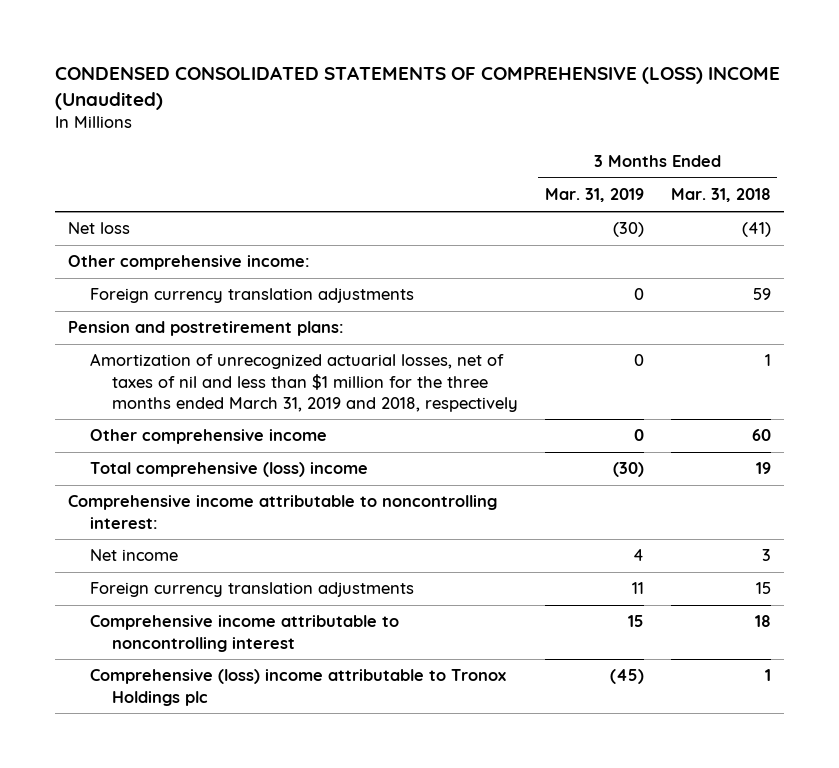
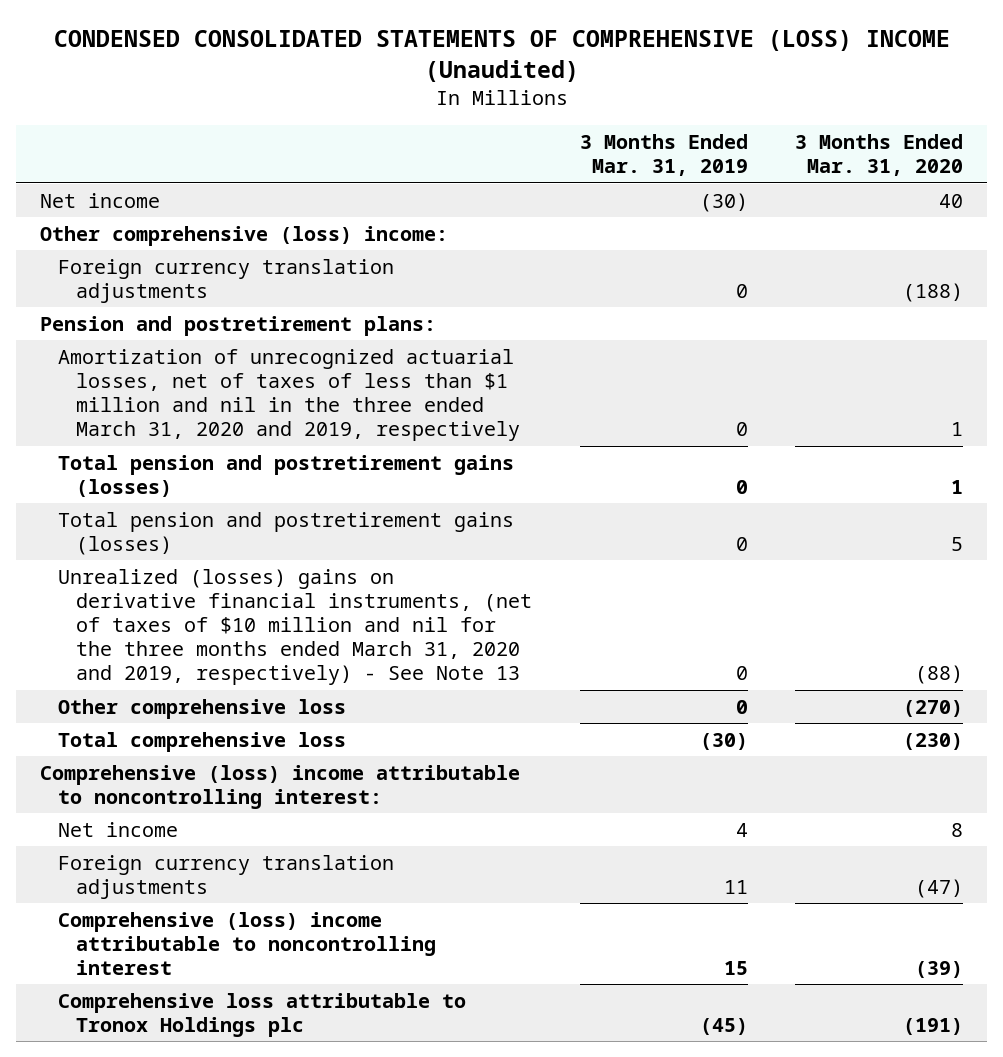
[670,188,771,203] Mar. 31, 2018 -> none
none -> [795,134,964,177] 3 Months Ended Mar. 31, 2020
[68,222,131,235] Net loss -> [39,192,160,208] Net income
[68,255,311,271] Other comprehensive income: -> [39,225,448,246] Other comprehensive (loss) income:
[89,353,518,412] Amortization of unrecognized actuarial losses, net of taxes of nil and less than $1 million for the three months ended March 31, 2019 and 2018, respectively -> [58,348,521,442] Amortization of unrecognized actuarial losses, net of taxes of less than $1 million and nil in the three ended March 31, 2020 and 2019, respectively
none -> [58,454,515,497] Total pension and postretirement gains (losses)
none -> [58,511,515,555] Total pension and postretirement gains (losses)
none -> [58,568,533,686] Unrealized (losses) gains on derivative financial instruments, (net of taxes of $10 million and nil for the three months ended March 31, 2020 and 2019, respectively) - See Note 13
[89,429,327,445] Other comprehensive income -> [58,698,347,719] Other comprehensive loss
[89,462,368,478] Total comprehensive (loss) income -> [58,731,347,752] Total comprehensive loss
[68,495,498,529] Comprehensive income attributable to noncontrolling interest: -> [39,764,520,809] Comprehensive (loss) income attributable to noncontrolling interest:
[89,615,399,652] Comprehensive income attributable to noncontrolling interest -> [58,911,437,976] Comprehensive (loss) income attributable to noncontrolling interest
[89,669,506,706] Comprehensive (loss) income attributable to Tronox Holdings plc -> [58,992,467,1037] Comprehensive loss attributable to Tronox Holdings plc

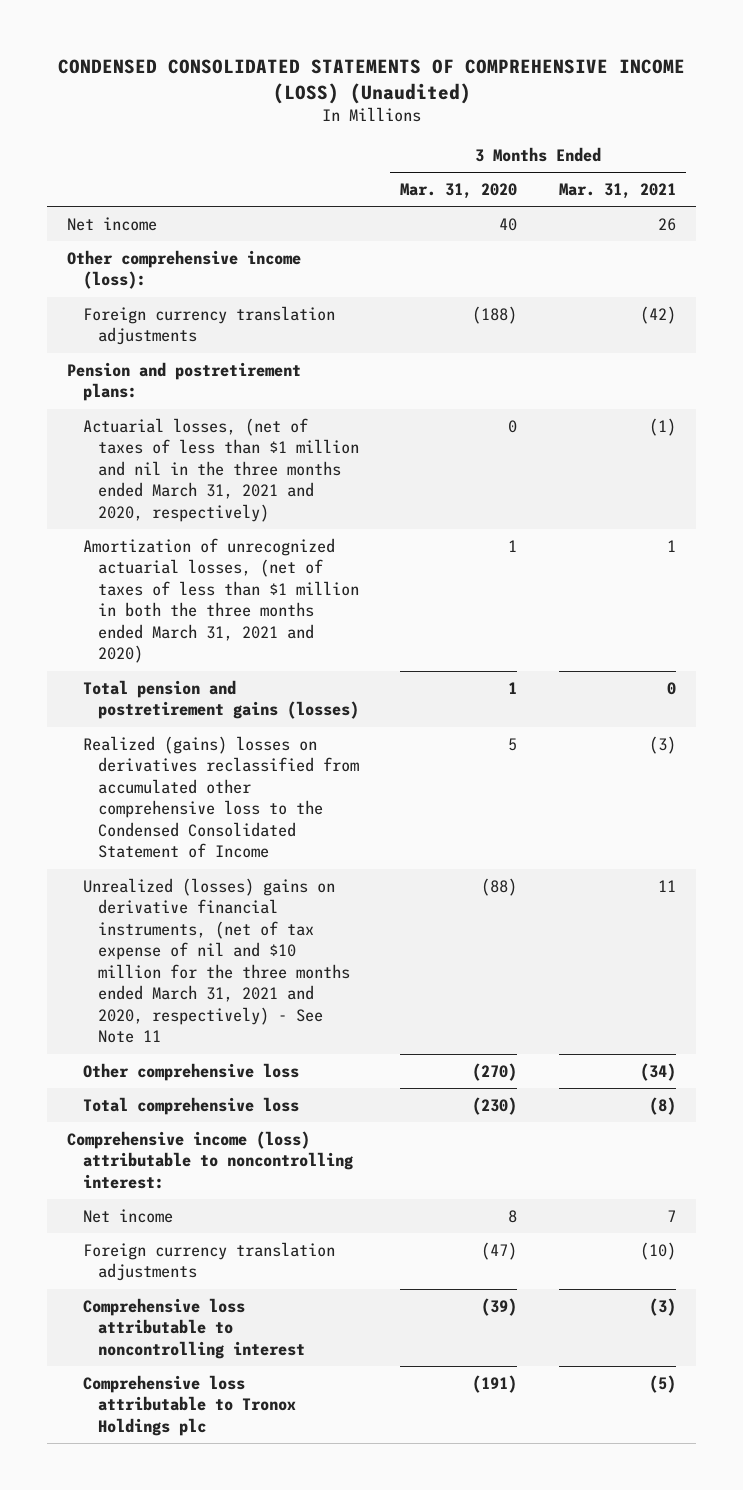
[53,30,950,83] CONDENSED CONSOLIDATED STATEMENTS OF COMPREHENSIVE (LOSS) INCOME (Unaudited) -> [57,58,685,104] CONDENSED CONSOLIDATED STATEMENTS OF COMPREHENSIVE INCOME (LOSS) (Unaudited)
[579,134,748,177] 3 Months Ended Mar. 31, 2019 -> none
none -> [558,183,676,200] Mar. 31, 2021
[39,225,448,246] Other comprehensive (loss) income: -> [67,249,302,290] Other comprehensive income (loss):
none -> [82,417,359,522] Actuarial losses, (net of taxes of less than $1 million and nil in the three months ended March 31, 2021 and 2020, respectively)
[58,348,521,442] Amortization of unrecognized actuarial losses, net of taxes of less than $1 million and nil in the three ended March 31, 2020 and 2019, respectively -> [82,537,359,664] Amortization of unrecognized actuarial losses, (net of taxes of less than $1 million in both the three months ended March 31, 2021 and 2020)
[58,511,515,555] Total pension and postretirement gains (losses) -> [82,735,359,859] Realized (gains) losses on derivatives reclassified from accumulated other comprehensive loss to the Condensed Consolidated Statement of Income
[58,568,533,686] Unrealized (losses) gains on derivative financial instruments, (net of taxes of $10 million and nil for the three months ended March 31, 2020 and 2019, respectively) - See Note 13 -> [82,877,350,1044] Unrealized (losses) gains on derivative financial instruments, (net of tax expense of nil and $10 million for the three months ended March 31, 2021 and 2020, respectively) - See Note 11
[39,764,520,809] Comprehensive (loss) income attributable to noncontrolling interest: -> [67,1130,353,1189] Comprehensive income (loss) attributable to noncontrolling interest:
[58,911,437,976] Comprehensive (loss) income attributable to noncontrolling interest -> [82,1297,305,1359] Comprehensive loss attributable to noncontrolling interest

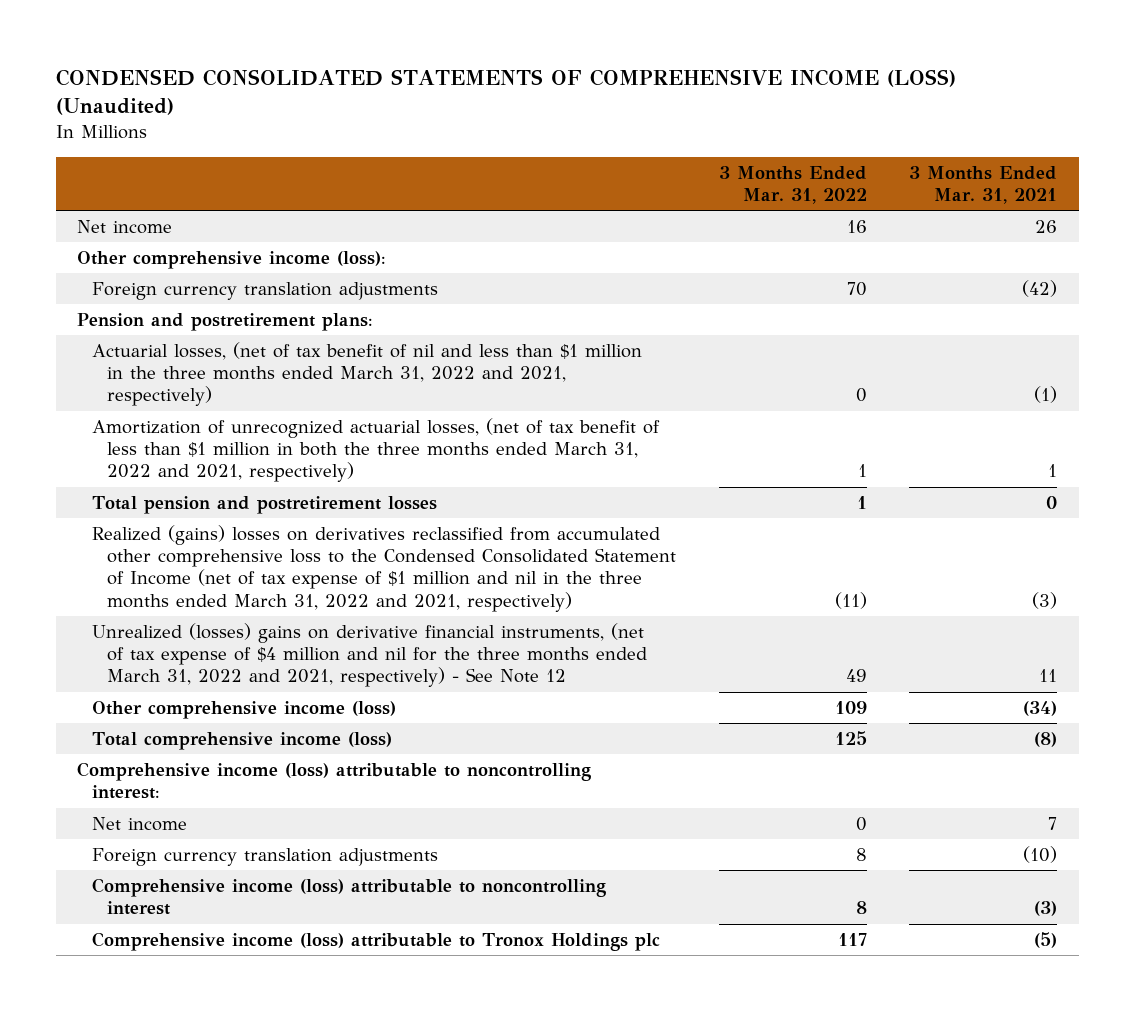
[400,183,518,200] Mar. 31, 2020 -> none
none -> [718,165,867,204] 3 Months Ended Mar. 31, 2022
[82,417,359,522] Actuarial losses, (net of taxes of less than $1 million and nil in the three months ended March 31, 2021 and 2020, respectively) -> [92,342,643,407] Actuarial losses, (net of tax benefit of nil and less than $1 million in the three months ended March 31, 2022 and 2021, respectively)
[82,537,359,664] Amortization of unrecognized actuarial losses, (net of taxes of less than $1 million in both the three months ended March 31, 2021 and 2020) -> [92,418,661,483] Amortization of unrecognized actuarial losses, (net of tax benefit of less than $1 million in both the three months ended March 31, 2022 and 2021, respectively)
[82,679,359,720] Total pension and postretirement gains (losses) -> [92,496,438,515] Total pension and postretirement losses
[82,735,359,859] Realized (gains) losses on derivatives reclassified from accumulated other comprehensive loss to the Condensed Consolidated Statement of Income -> [92,525,677,612] Realized (gains) losses on derivatives reclassified from accumulated other comprehensive loss to the Condensed Consolidated Statement of Income (net of tax expense of $1 million and nil in the three months ended March 31, 2022 and 2021, respectively)
[82,877,350,1044] Unrealized (losses) gains on derivative financial instruments, (net of tax expense of nil and $10 million for the three months ended March 31, 2021 and 2020, respectively) - See Note 11 -> [92,623,648,688] Unrealized (losses) gains on derivative financial instruments, (net of tax expense of $4 million and nil for the three months ended March 31, 2022 and 2021, respectively) - See Note 12
[82,1062,299,1081] Other comprehensive loss -> [92,701,397,720] Other comprehensive income (loss)
[82,1096,299,1115] Total comprehensive loss -> [92,732,393,751] Total comprehensive income (loss)
[82,1297,305,1359] Comprehensive loss attributable to noncontrolling interest -> [92,878,607,916] Comprehensive income (loss) attributable to noncontrolling interest
[82,1374,296,1436] Comprehensive loss attributable to Tronox Holdings plc -> [92,932,661,952] Comprehensive income (loss) attributable to Tronox Holdings plc

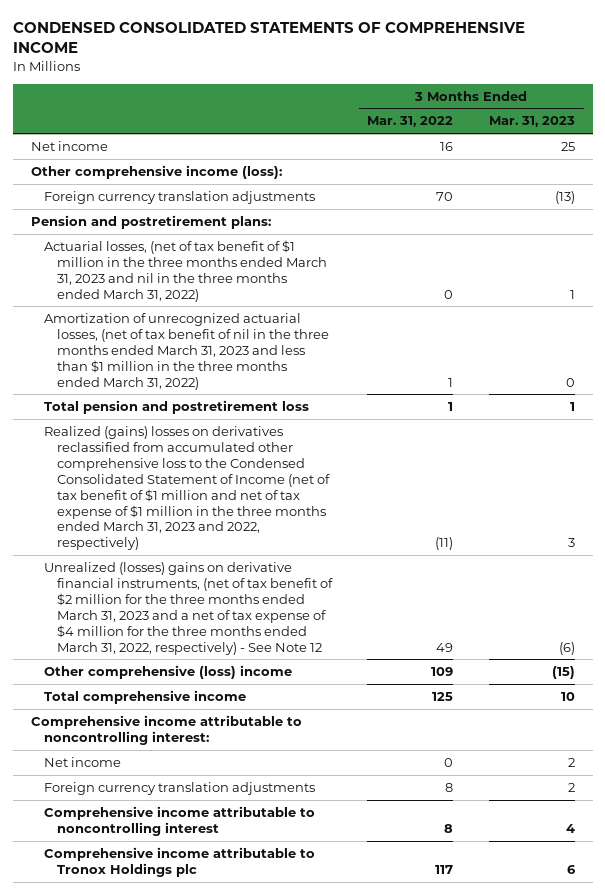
[56,68,957,116] CONDENSED CONSOLIDATED STATEMENTS OF COMPREHENSIVE INCOME (LOSS) (Unaudited) -> [12,22,525,54] CONDENSED CONSOLIDATED STATEMENTS OF COMPREHENSIVE INCOME
[909,165,1058,204] 3 Months Ended Mar. 31, 2021 -> none
none -> [488,116,575,128] Mar. 31, 2023
[92,342,643,407] Actuarial losses, (net of tax benefit of nil and less than $1 million in the three months ended March 31, 2022 and 2021, respectively) -> [43,239,327,302] Actuarial losses, (net of tax benefit of $1 million in the three months ended March 31, 2023 and nil in the three months ended March 31, 2022)
[92,418,661,483] Amortization of unrecognized actuarial losses, (net of tax benefit of less than $1 million in both the three months ended March 31, 2022 and 2021, respectively) -> [43,312,329,390] Amortization of unrecognized actuarial losses, (net of tax benefit of nil in the three months ended March 31, 2023 and less than $1 million in the three months ended March 31, 2022)
[92,496,438,515] Total pension and postretirement losses -> [43,399,309,414] Total pension and postretirement loss
[92,525,677,612] Realized (gains) losses on derivatives reclassified from accumulated other comprehensive loss to the Condensed Consolidated Statement of Income (net of tax expense of $1 million and nil in the three months ended March 31, 2022 and 2021, respectively) -> [43,425,330,551] Realized (gains) losses on derivatives reclassified from accumulated other comprehensive loss to the Condensed Consolidated Statement of Income (net of tax benefit of $1 million and net of tax expense of $1 million in the three months ended March 31, 2023 and 2022, respectively)
[92,623,648,688] Unrealized (losses) gains on derivative financial instruments, (net of tax expense of $4 million and nil for the three months ended March 31, 2022 and 2021, respectively) - See Note 12 -> [43,561,333,655] Unrealized (losses) gains on derivative financial instruments, (net of tax benefit of $2 million for the three months ended March 31, 2023 and a net of tax expense of $4 million for the three months ended March 31, 2022, respectively) - See Note 12
[92,701,397,720] Other comprehensive income (loss) -> [43,664,292,679] Other comprehensive (loss) income
[92,732,393,751] Total comprehensive income (loss) -> [43,689,246,704] Total comprehensive income
[77,762,592,800] Comprehensive income (loss) attributable to noncontrolling interest: -> [30,714,302,745] Comprehensive income attributable to noncontrolling interest:
[92,878,607,916] Comprehensive income (loss) attributable to noncontrolling interest -> [43,805,315,836] Comprehensive income attributable to noncontrolling interest
[92,932,661,952] Comprehensive income (loss) attributable to Tronox Holdings plc -> [43,846,315,877] Comprehensive income attributable to Tronox Holdings plc

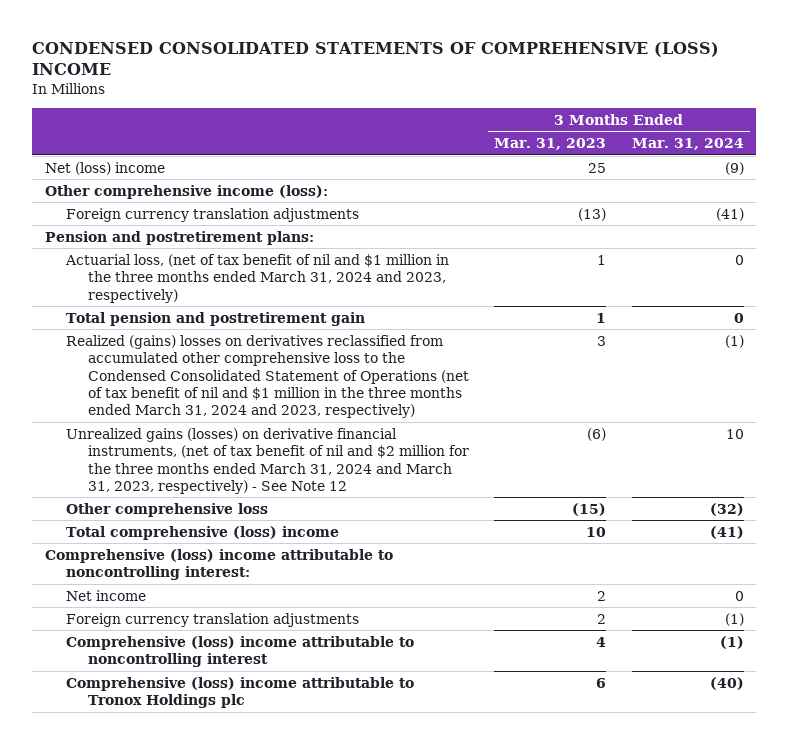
[12,22,525,54] CONDENSED CONSOLIDATED STATEMENTS OF COMPREHENSIVE INCOME -> [32,41,720,76] CONDENSED CONSOLIDATED STATEMENTS OF COMPREHENSIVE (LOSS) INCOME
[367,116,454,128] Mar. 31, 2022 -> none
none -> [631,137,744,150] Mar. 31, 2024
[30,140,108,151] Net income -> [44,161,165,175] Net (loss) income
[43,312,329,390] Amortization of unrecognized actuarial losses, (net of tax benefit of nil in the three months ended March 31, 2023 and less than $1 million in the three months ended March 31, 2022) -> none
[43,239,327,302] Actuarial losses, (net of tax benefit of $1 million in the three months ended March 31, 2023 and nil in the three months ended March 31, 2022) -> [65,253,450,303] Actuarial loss, (net of tax benefit of nil and $1 million in the three months ended March 31, 2024 and 2023, respectively)
[43,399,309,414] Total pension and postretirement loss -> [66,311,366,326] Total pension and postretirement gain
[43,425,330,551] Realized (gains) losses on derivatives reclassified from accumulated other comprehensive loss to the Condensed Consolidated Statement of Income (net of tax benefit of $1 million and net of tax expense of $1 million in the three months ended March 31, 2023 and 2022, respectively) -> [66,334,470,419] Realized (gains) losses on derivatives reclassified from accumulated other comprehensive loss to the Condensed Consolidated Statement of Operations (net of tax benefit of nil and $1 million in the three months ended March 31, 2024 and 2023, respectively)
[43,561,333,655] Unrealized (losses) gains on derivative financial instruments, (net of tax benefit of $2 million for the three months ended March 31, 2023 and a net of tax expense of $4 million for the three months ended March 31, 2022, respectively) - See Note 12 -> [66,427,470,494] Unrealized gains (losses) on derivative financial instruments, (net of tax benefit of nil and $2 million for the three months ended March 31, 2024 and March 31, 2023, respectively) - See Note 12
[43,664,292,679] Other comprehensive (loss) income -> [66,502,269,517] Other comprehensive loss
[43,689,246,704] Total comprehensive income -> [66,525,340,540] Total comprehensive (loss) income
[30,714,302,745] Comprehensive income attributable to noncontrolling interest: -> [44,548,393,581] Comprehensive (loss) income attributable to noncontrolling interest:
[43,805,315,836] Comprehensive income attributable to noncontrolling interest -> [66,635,415,668] Comprehensive (loss) income attributable to noncontrolling interest
[43,846,315,877] Comprehensive income attributable to Tronox Holdings plc -> [66,676,415,709] Comprehensive (loss) income attributable to Tronox Holdings plc

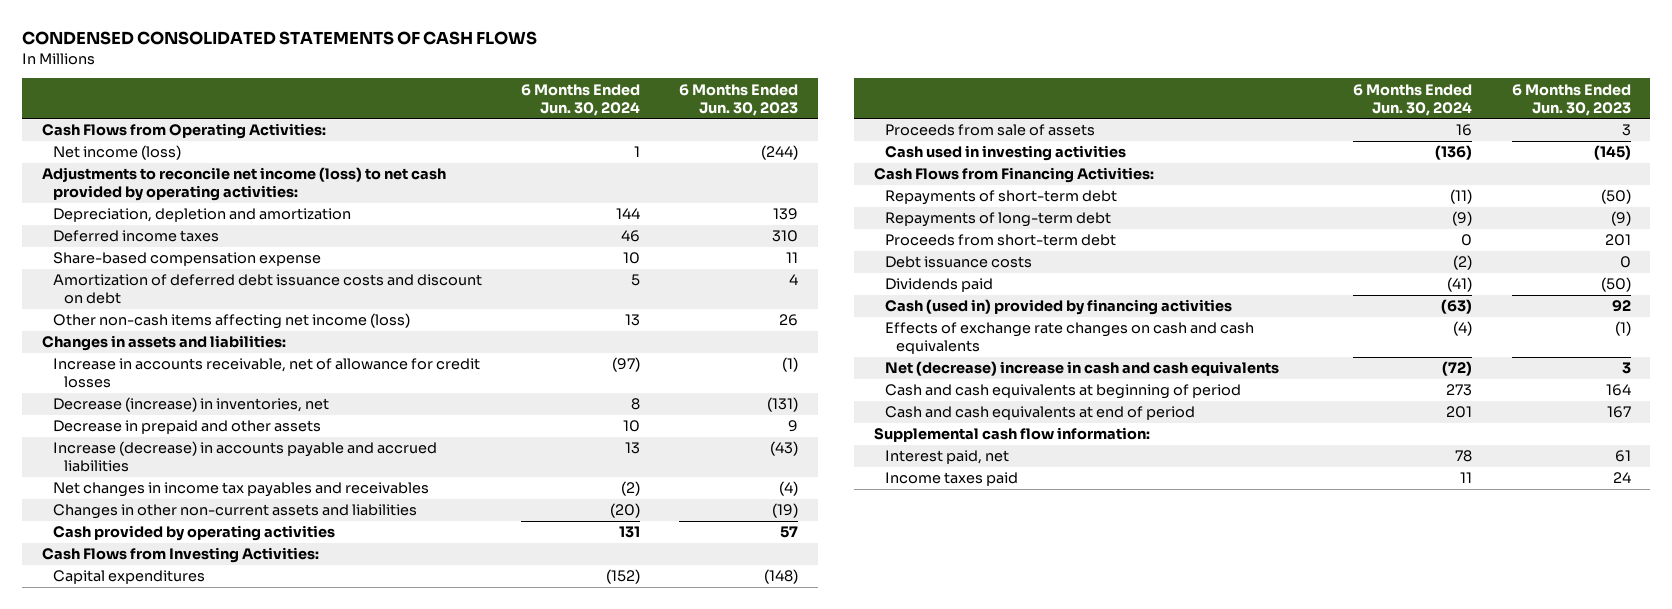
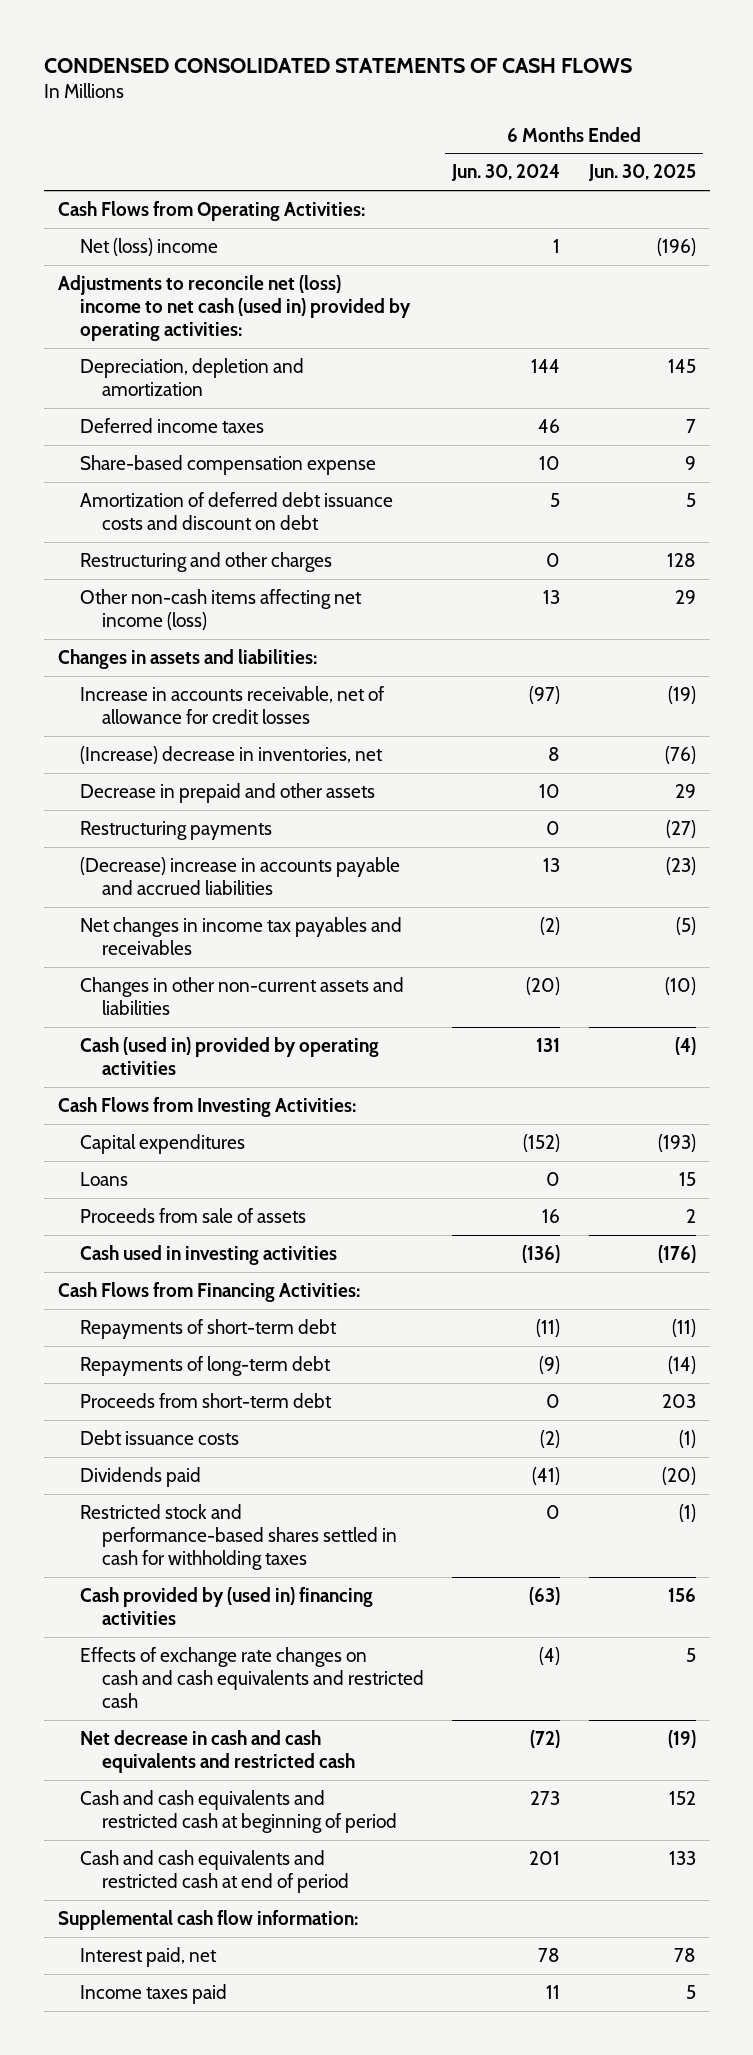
[679,83,799,116] 6 Months Ended Jun. 30, 2023 -> none
none -> [587,164,696,182] Jun. 30, 2025
[52,145,181,161] Net income (loss) -> [79,237,218,256] Net (loss) income
[41,167,446,202] Adjustments to reconcile net income (loss) to net cash provided by operating activities: -> [57,274,411,342] Adjustments to reconcile net (loss) income to net cash (used in) provided by operating activities:
none -> [79,551,332,572] Restructuring and other charges
[52,397,329,413] Decrease (increase) in inventories, net -> [79,745,383,764] (Increase) decrease in inventories, net
none -> [79,820,272,840] Restructuring payments
[52,441,437,473] Increase (decrease) in accounts payable and accrued liabilities -> [79,856,400,896] (Decrease) increase in accounts payable and accrued liabilities
[52,525,335,542] Cash provided by operating activities -> [79,1036,379,1076] Cash (used in) provided by operating activities
none -> [79,1171,128,1186] Loans
none -> [79,1503,398,1571] Restricted stock and performance-based shares settled in cash for withholding taxes
[884,299,1232,316] Cash (used in) provided by financing activities -> [79,1586,373,1626] Cash provided by (used in) financing activities
[884,322,1254,355] Effects of exchange rate changes on cash and cash equivalents -> [79,1646,425,1709] Effects of exchange rate changes on cash and cash equivalents and restricted cash
[884,361,1279,377] Net (decrease) increase in cash and cash equivalents -> [79,1729,356,1774] Net decrease in cash and cash equivalents and restricted cash
[884,384,1241,400] Cash and cash equivalents at beginning of period -> [79,1789,398,1834] Cash and cash equivalents and restricted cash at beginning of period
[884,406,1195,421] Cash and cash equivalents at end of period -> [79,1849,350,1894] Cash and cash equivalents and restricted cash at end of period

